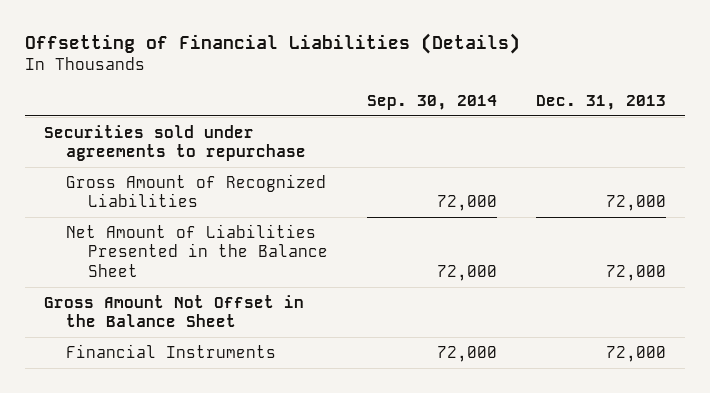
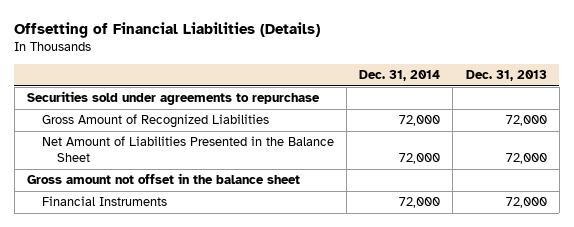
[367,94,498,110] Sep. 30, 2014 -> none
none -> [359,70,441,82] Dec. 31, 2014
[44,294,305,328] Gross Amount Not Offset in the Balance Sheet -> [27,173,301,185] Gross amount not offset in the balance sheet

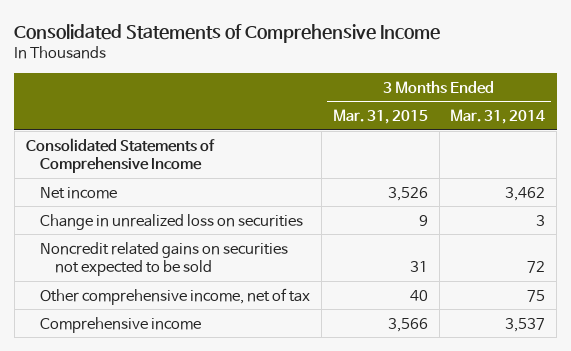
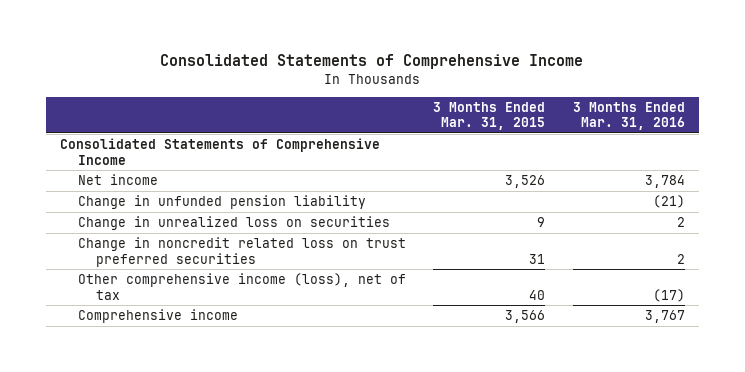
[450,108,546,124] Mar. 31, 2014 -> none
none -> [573,101,686,131] 3 Months Ended Mar. 31, 2016
none -> [77,195,366,210] Change in unfunded pension liability
[40,241,289,277] Noncredit related gains on securities not expected to be sold -> [77,237,406,267] Change in noncredit related loss on trust preferred securities
[40,287,311,305] Other comprehensive income, net of tax -> [77,273,406,300] Other comprehensive income (loss), net of tax

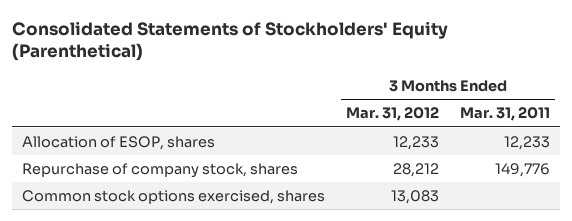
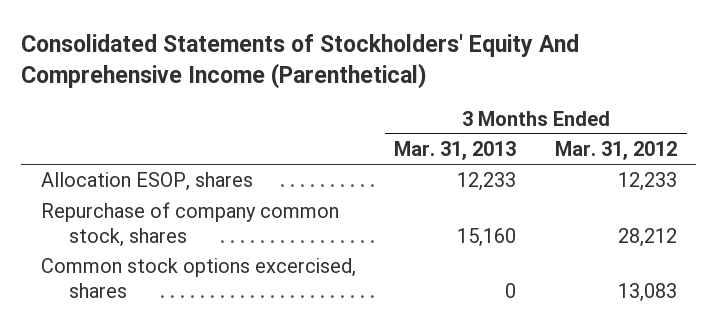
[11,20,448,62] Consolidated Statements of Stockholders' Equity (Parenthetical) -> [21,34,580,90] Consolidated Statements of Stockholders' Equity And Comprehensive Income (Parenthetical)
[459,107,550,122] Mar. 31, 2011 -> none
none -> [394,141,517,161] Mar. 31, 2013
[22,136,216,151] Allocation of ESOP, shares -> [40,172,253,192] Allocation ESOP, shares
[22,163,299,179] Repurchase of company stock, shares -> [40,202,339,247] Repurchase of company common stock, shares
[22,190,326,205] Common stock options exercised, shares -> [40,258,356,298] Common stock options excercised, shares

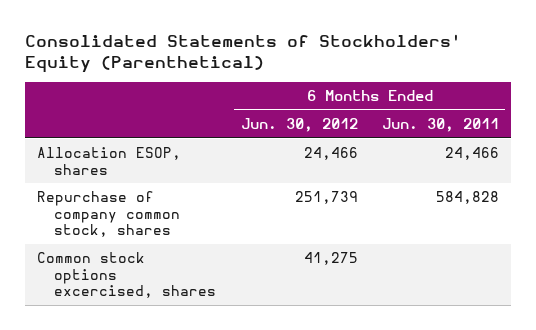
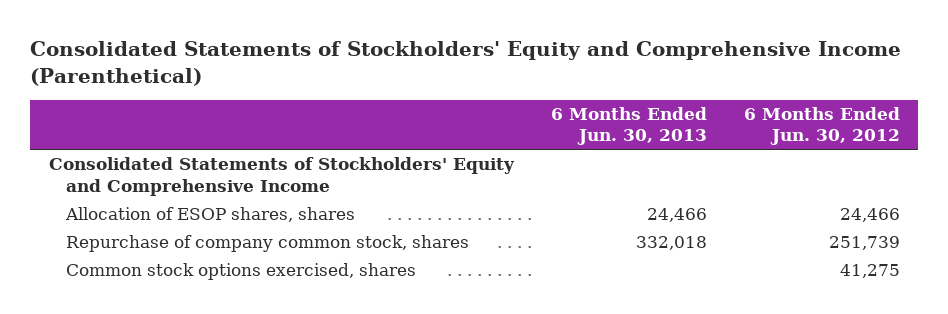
[24,33,461,74] Consolidated Statements of Stockholders' Equity (Parenthetical) -> [30,41,902,86] Consolidated Statements of Stockholders' Equity and Comprehensive Income (Parenthetical)
[382,118,500,133] Jun. 30, 2011 -> none
none -> [550,107,707,146] 6 Months Ended Jun. 30, 2013
none -> [48,157,515,196] Consolidated Statements of Stockholders' Equity and Comprehensive Income
[37,147,182,175] Allocation ESOP, shares -> [65,207,356,223] Allocation of ESOP shares, shares
[37,252,217,299] Common stock options excercised, shares -> [66,263,417,281] Common stock options exercised, shares

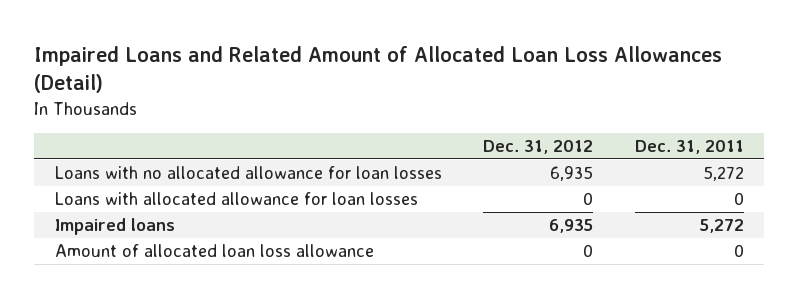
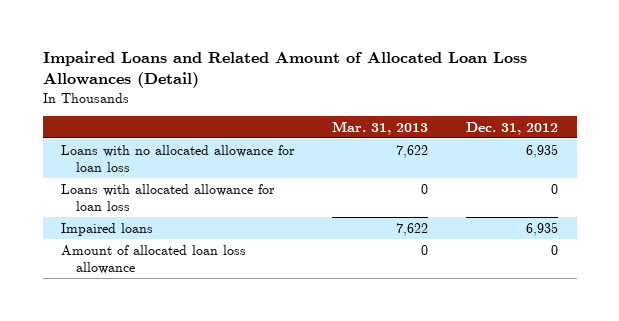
[634,140,744,155] Dec. 31, 2011 -> none
none -> [332,120,429,135] Mar. 31, 2013
[54,166,442,180] Loans with no allocated allowance for loan losses -> [61,144,296,172] Loans with no allocated allowance for loan loss
[54,192,418,206] Loans with allocated allowance for loan losses -> [61,183,276,211] Loans with allocated allowance for loan loss

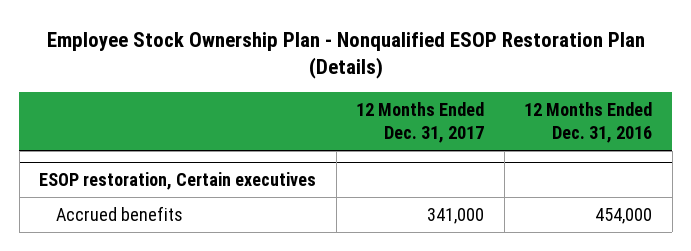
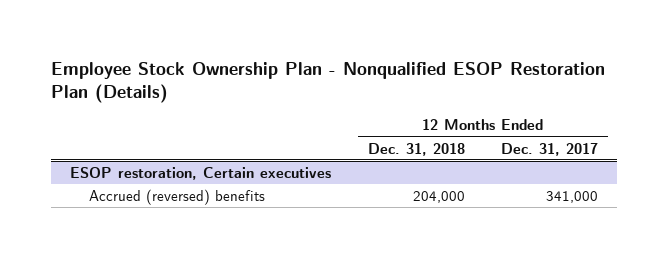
[524,102,653,143] 12 Months Ended Dec. 31, 2016 -> none
none -> [367,142,465,156] Dec. 31, 2018
[55,205,183,221] Accrued benefits -> [88,188,265,205] Accrued (reversed) benefits

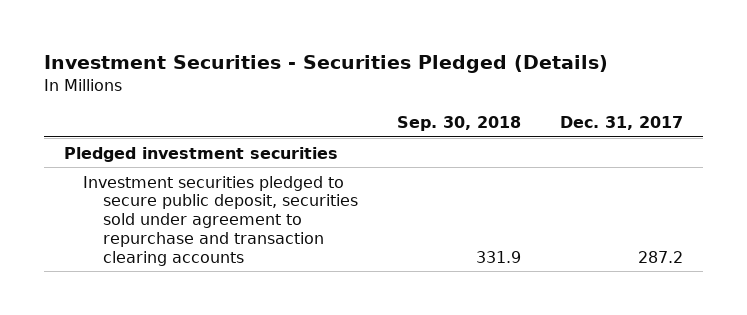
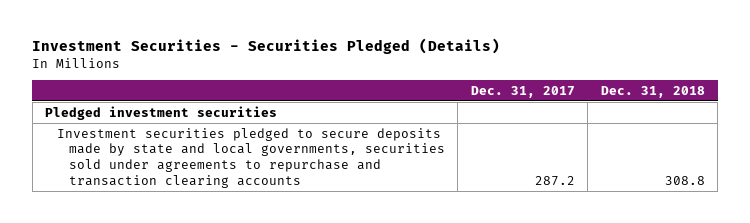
[396,116,521,132] Sep. 30, 2018 -> none
none -> [600,85,705,98] Dec. 31, 2018
[83,175,358,266] Investment securities pledged to secure public deposit, securities sold under agreement to repurchase and transaction clearing accounts -> [57,127,446,189] Investment securities pledged to secure deposits made by state and local governments, securities sold under agreements to repurchase and transaction clearing accounts

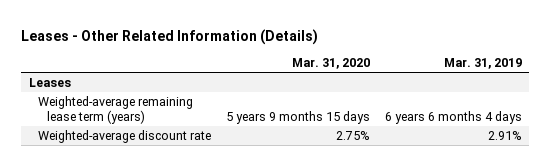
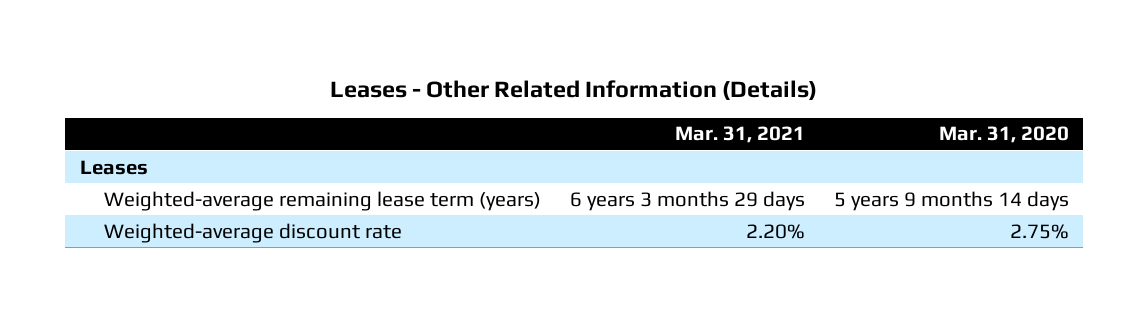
[443,57,522,69] Mar. 31, 2019 -> none
none -> [674,126,805,144] Mar. 31, 2021
[225,110,370,124] 5 years 9 months 15 days -> [833,190,1069,211] 5 years 9 months 14 days

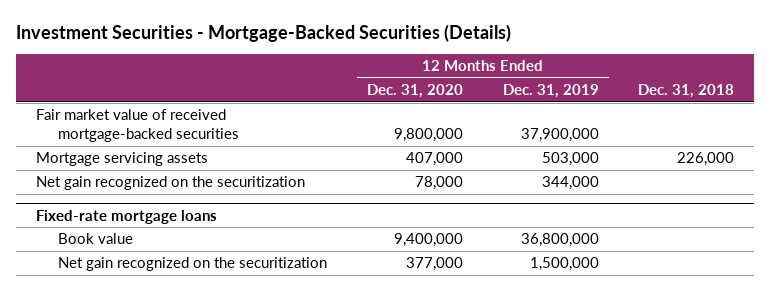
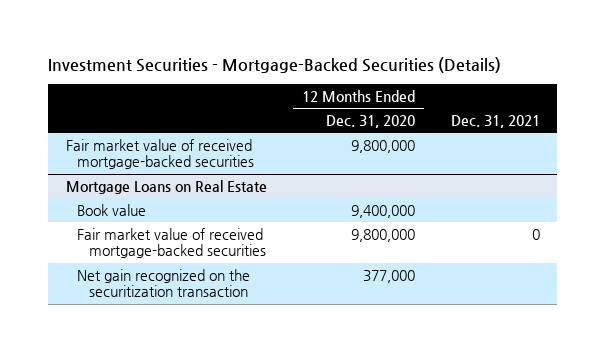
[502,84,599,99] Dec. 31, 2019 -> none
[638,84,735,99] Dec. 31, 2018 -> none
none -> [450,115,540,129] Dec. 31, 2021
[35,152,208,167] Mortgage servicing assets -> none
[35,176,305,191] Net gain recognized on the securitization -> none
[35,209,217,224] Fixed-rate mortgage loans -> [65,179,267,194] Mortgage Loans on Real Estate
none -> [77,227,266,259] Fair market value of received mortgage-backed securities
[58,257,328,272] Net gain recognized on the securitization -> [77,268,251,298] Net gain recognized on the securitization transaction

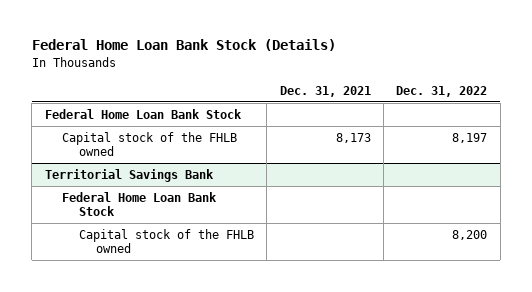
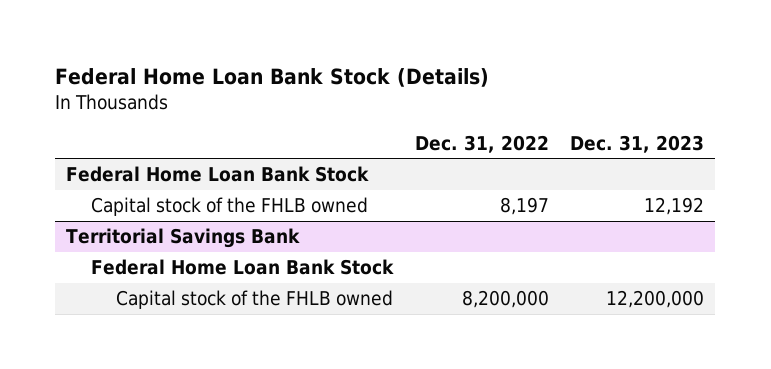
[279,85,371,97] Dec. 31, 2021 -> none
none -> [570,134,705,153] Dec. 31, 2023
[452,229,488,240] 8,200 -> [461,290,549,309] 8,200,000

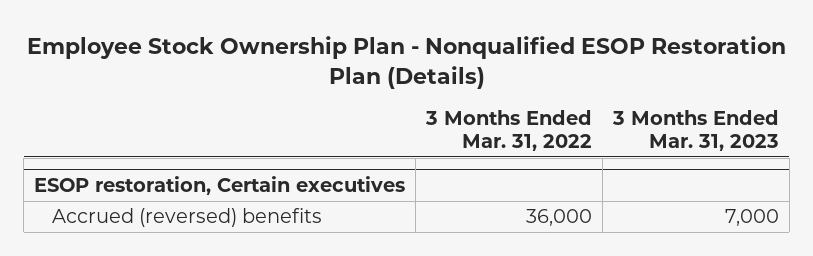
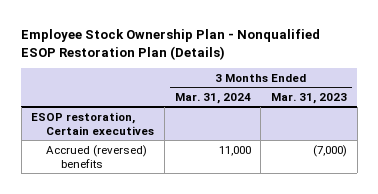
[425,110,593,151] 3 Months Ended Mar. 31, 2022 -> none
none -> [174,92,251,104] Mar. 31, 2024
[724,209,779,227] 7,000 -> [312,144,347,157] (7,000)

